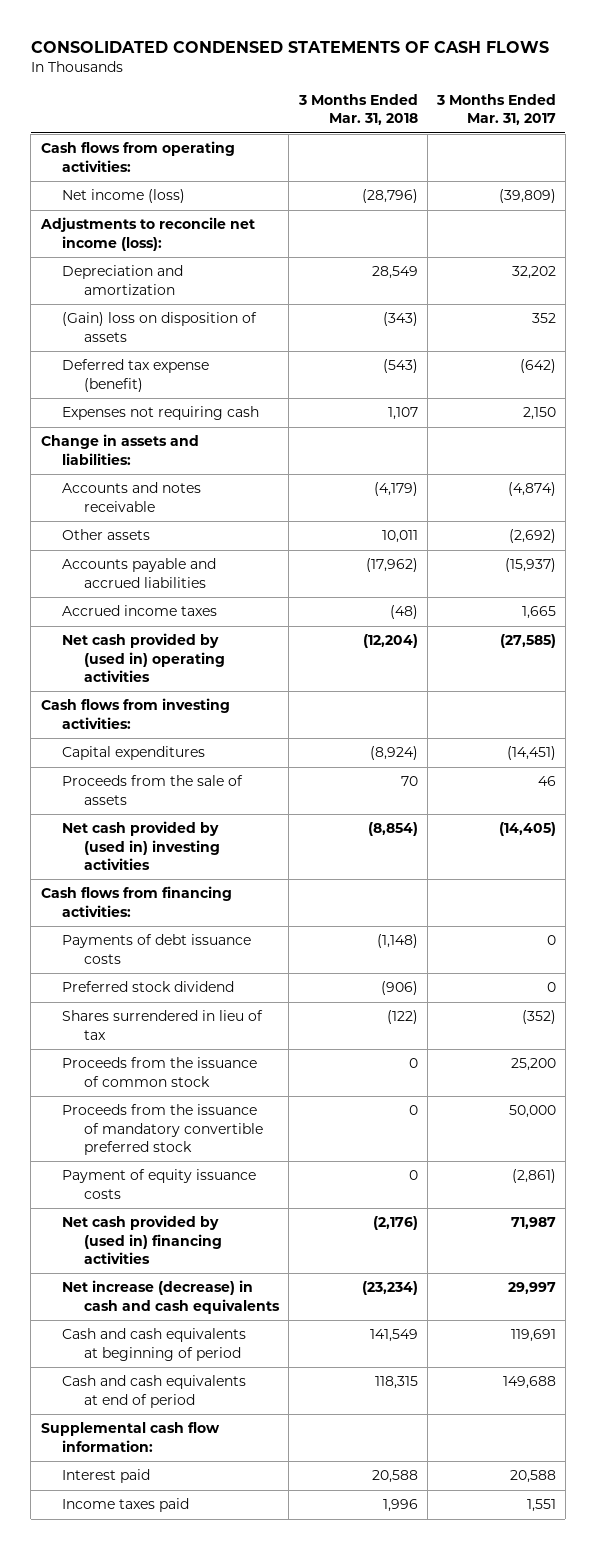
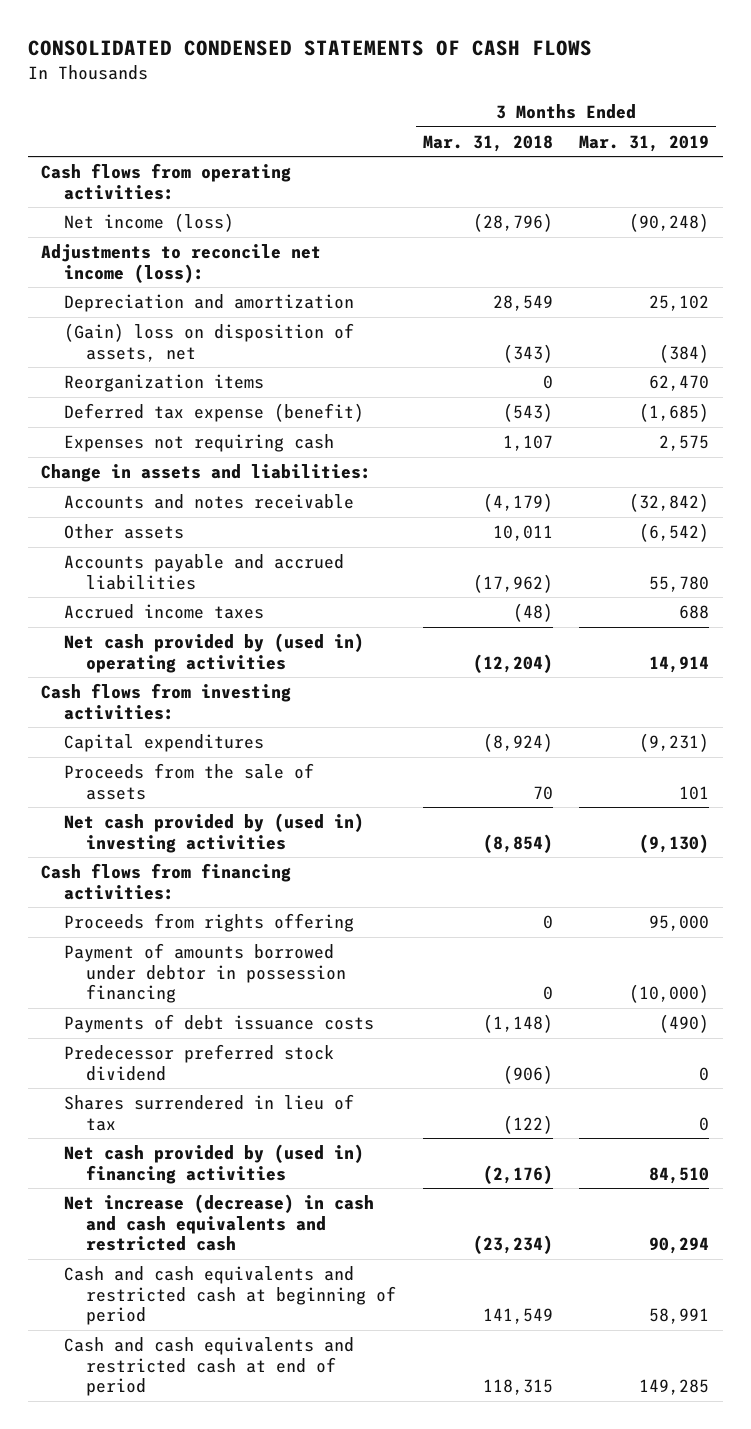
[435,94,556,126] 3 Months Ended Mar. 31, 2017 -> none
none -> [579,134,710,152] Mar. 31, 2019
[62,312,258,342] (Gain) loss on disposition of assets -> [63,322,354,362] (Gain) loss on disposition of assets, net
none -> [63,373,264,392] Reorganization items
none -> [63,912,354,932] Proceeds from rights offering
none -> [63,942,346,1004] Payment of amounts borrowed under debtor in possession financing
[62,981,235,993] Preferred stock dividend -> [63,1043,334,1081] Predecessor preferred stock dividend
[62,1057,258,1087] Proceeds from the issuance of common stock -> none
[62,1104,264,1155] Proceeds from the issuance of mandatory convertible preferred stock -> none
[62,1169,257,1199] Payment of equity issuance costs -> none
[40,1422,220,1452] Supplemental cash flow information: -> none
[62,1469,151,1484] Interest paid -> none
[62,1498,190,1513] Income taxes paid -> none
[62,1280,281,1314] Net increase (decrease) in cash and cash equivalents -> [63,1193,374,1252] Net increase (decrease) in cash and cash equivalents and restricted cash
[62,1328,247,1361] Cash and cash equivalents at beginning of period -> [63,1265,396,1326] Cash and cash equivalents and restricted cash at beginning of period
[62,1375,247,1408] Cash and cash equivalents at end of period -> [63,1336,354,1397] Cash and cash equivalents and restricted cash at end of period

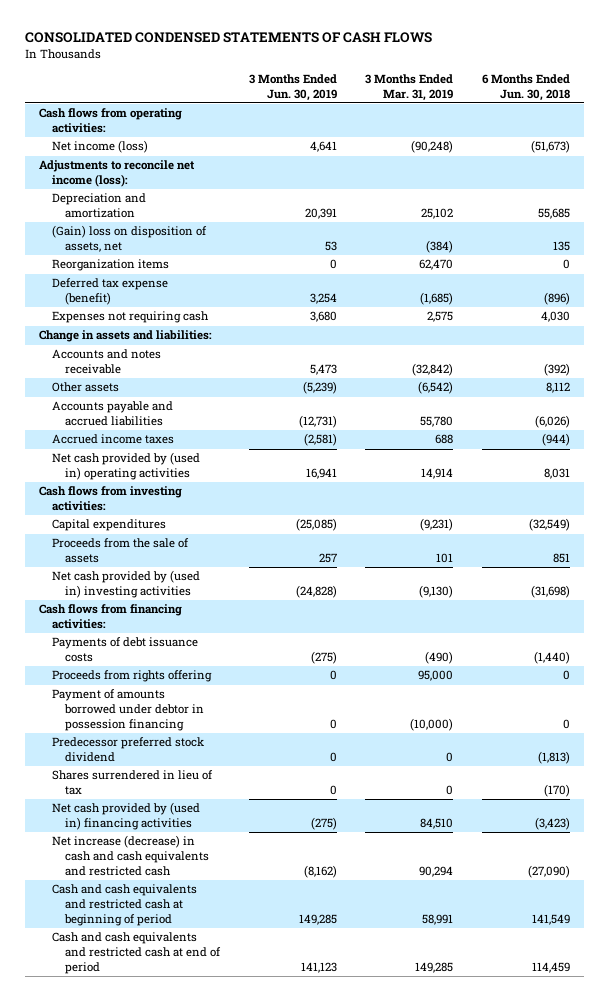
[422,134,553,152] Mar. 31, 2018 -> none
none -> [248,74,337,101] 3 Months Ended Jun. 30, 2019
none -> [481,74,570,101] 6 Months Ended Jun. 30, 2018
[63,1013,374,1033] Payments of debt issuance costs -> [52,637,199,663] Payments of debt issuance costs

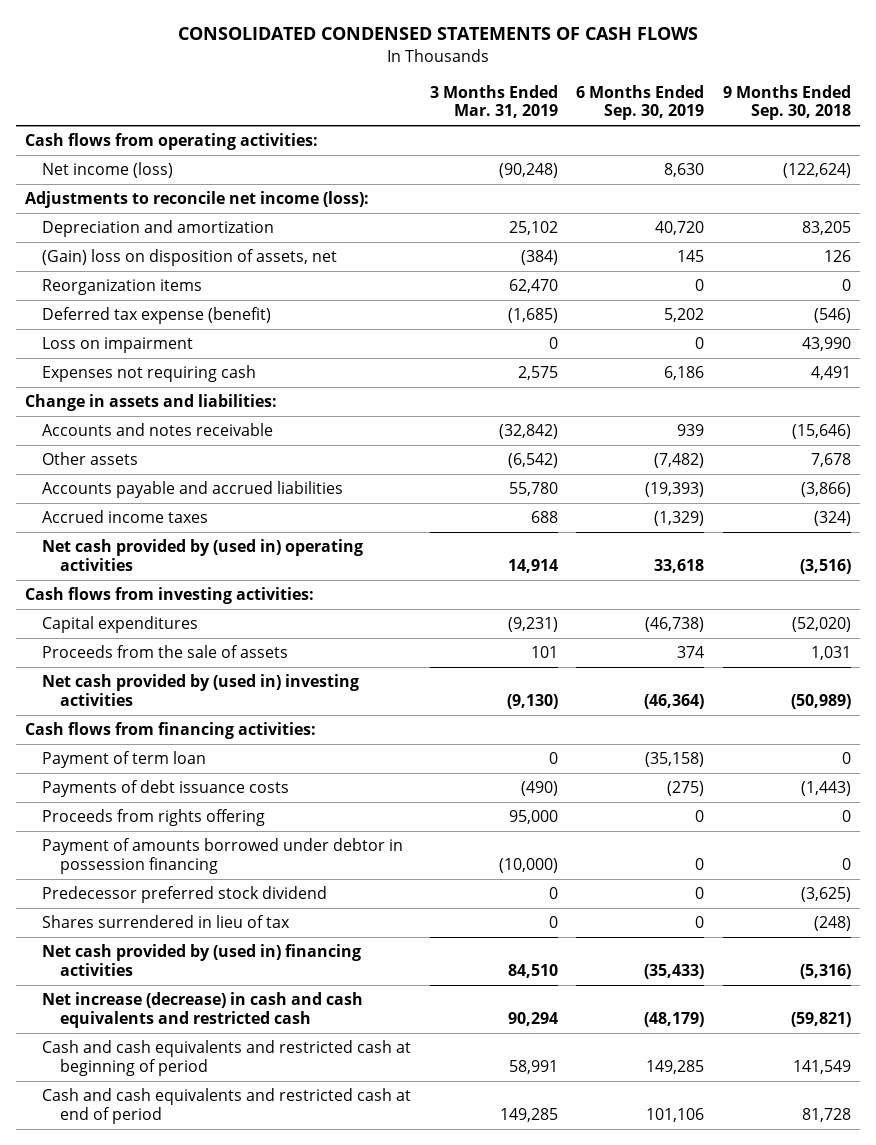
[248,74,337,101] 3 Months Ended Jun. 30, 2019 -> none
[481,74,570,101] 6 Months Ended Jun. 30, 2018 -> none
none -> [576,84,705,121] 6 Months Ended Sep. 30, 2019
none -> [722,84,851,121] 9 Months Ended Sep. 30, 2018
none -> [42,337,194,354] Loss on impairment
none -> [42,751,207,769] Payment of term loan

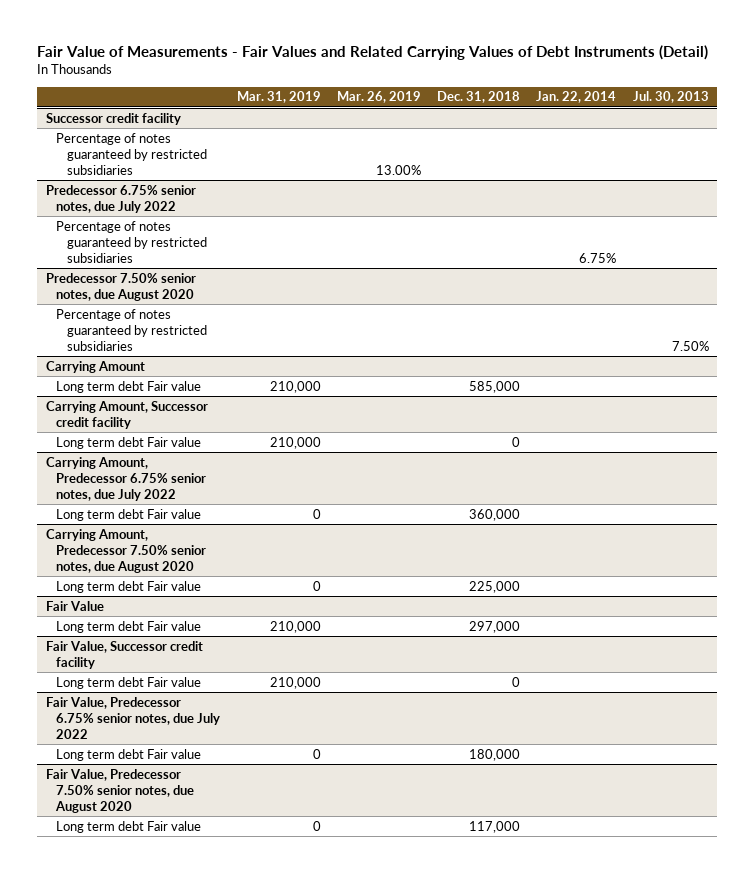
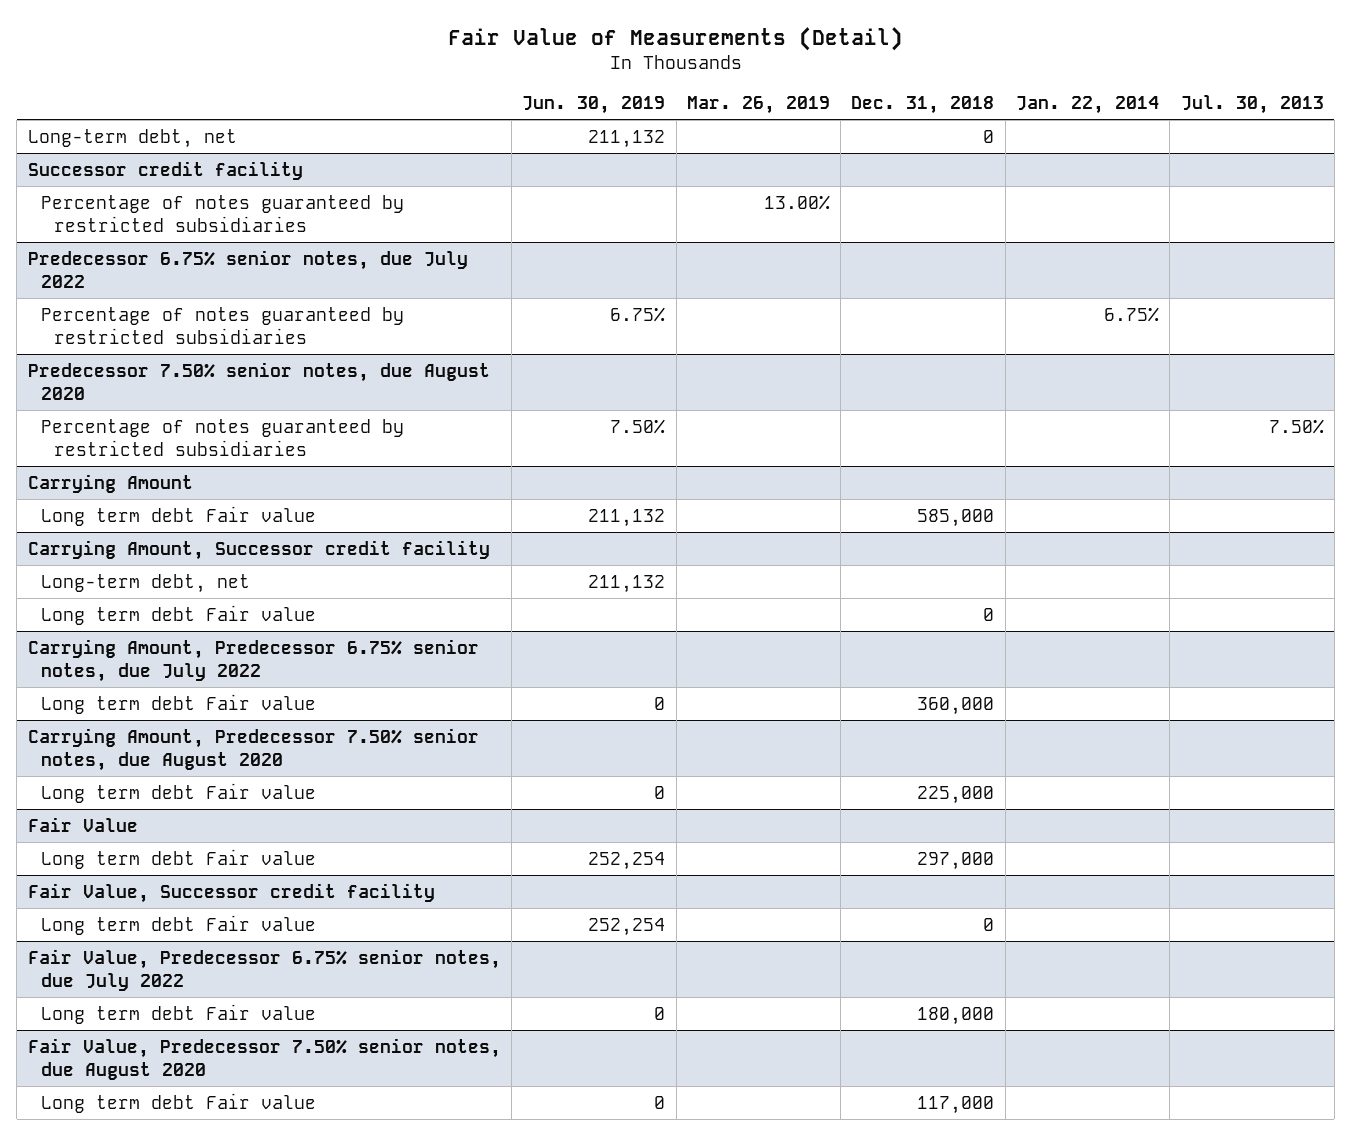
[37,45,709,61] Fair Value of Measurements - Fair Values and Related Carrying Values of Debt Instruments (Detail) -> [447,26,903,51] Fair Value of Measurements (Detail)
[236,91,321,104] Mar. 31, 2019 -> none
none -> [522,95,666,114] Jun. 30, 2019
none -> [27,128,237,148] Long-term debt, net
none -> [40,573,250,593] Long-term debt, net

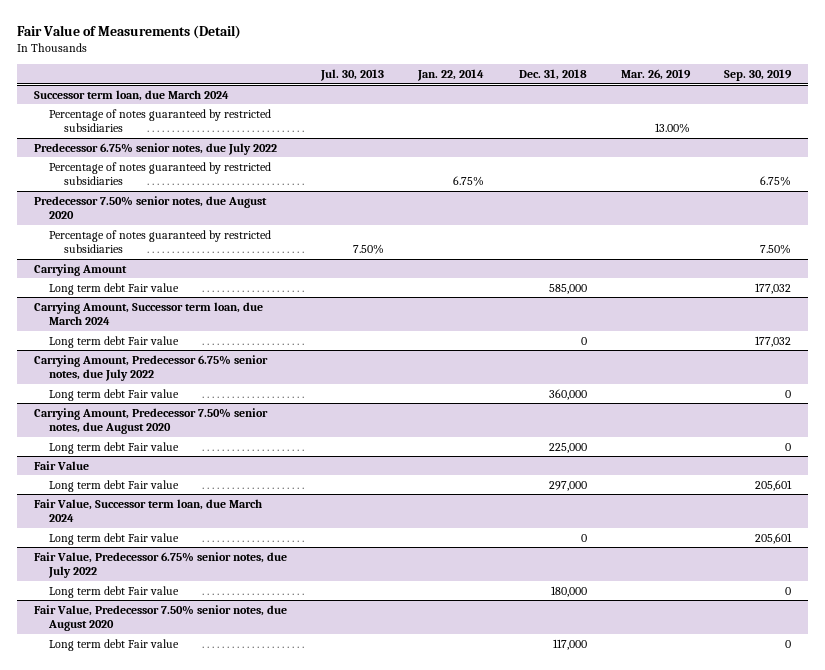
[522,95,666,114] Jun. 30, 2019 -> none
none -> [724,69,793,82] Sep. 30, 2019
[27,128,237,148] Long-term debt, net -> none
[27,160,303,180] Successor credit facility -> [33,89,229,101] Successor term loan, due March 2024
[27,539,490,560] Carrying Amount, Successor credit facility -> none
[40,573,250,593] Long-term debt, net -> none
none -> [33,301,263,326] Carrying Amount, Successor term loan, due March 2024
[27,882,435,903] Fair Value, Successor credit facility -> none
none -> [33,498,262,523] Fair Value, Successor term loan, due March 2024

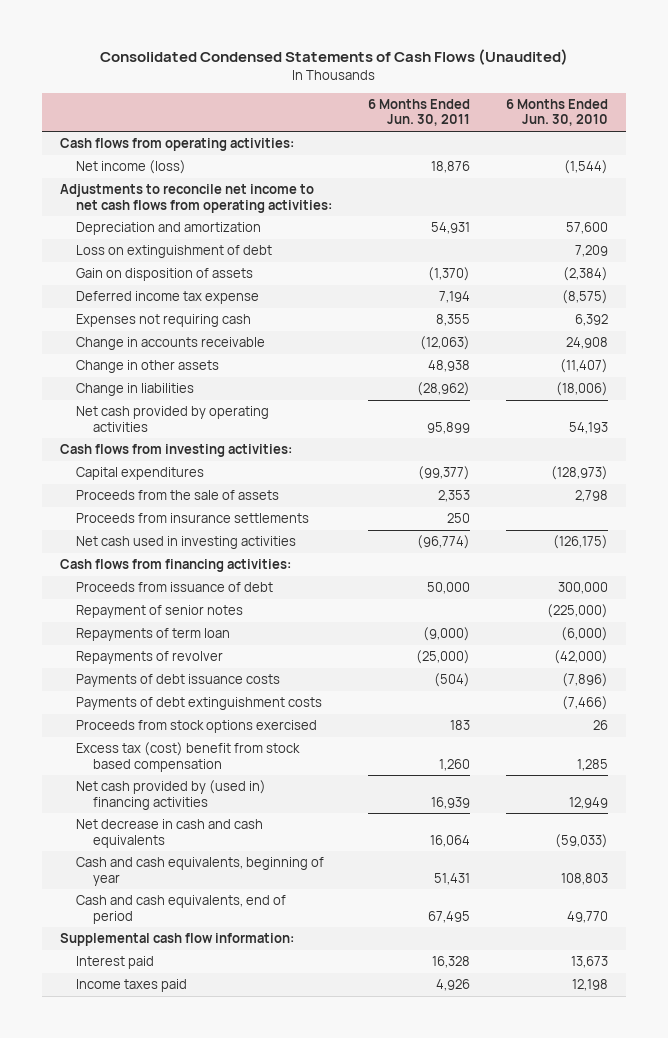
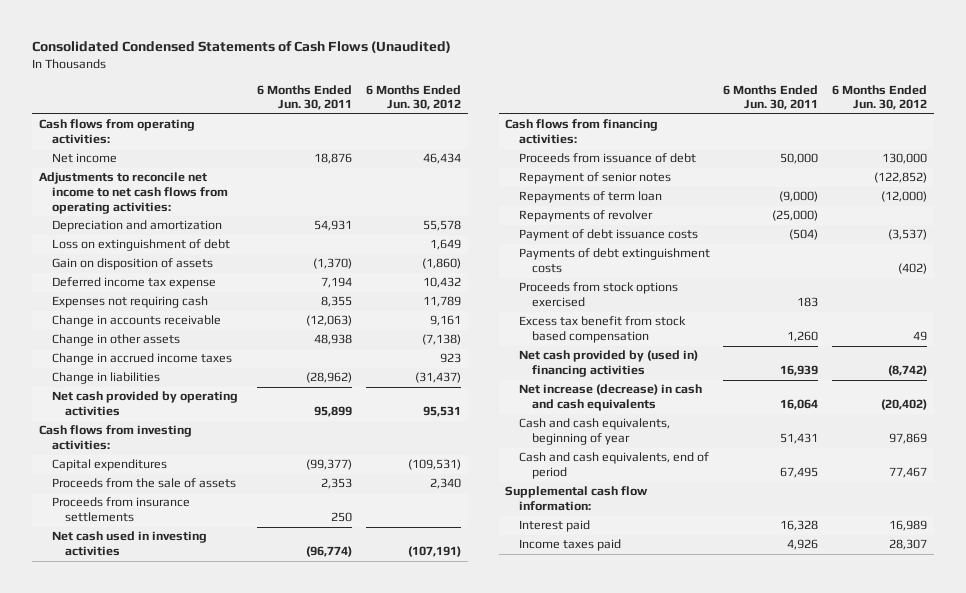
[506,99,609,127] 6 Months Ended Jun. 30, 2010 -> none
none -> [365,84,461,111] 6 Months Ended Jun. 30, 2012
[76,160,187,175] Net income (loss) -> [52,153,118,164] Net income
none -> [52,353,233,366] Change in accrued income taxes
[76,674,281,688] Payments of debt issuance costs -> [518,229,698,242] Payment of debt issuance costs
[76,742,301,772] Excess tax (cost) benefit from stock based compensation -> [518,316,686,344] Excess tax benefit from stock based compensation
[76,819,264,848] Net decrease in cash and cash equivalents -> [518,384,702,412] Net increase (decrease) in cash and cash equivalents

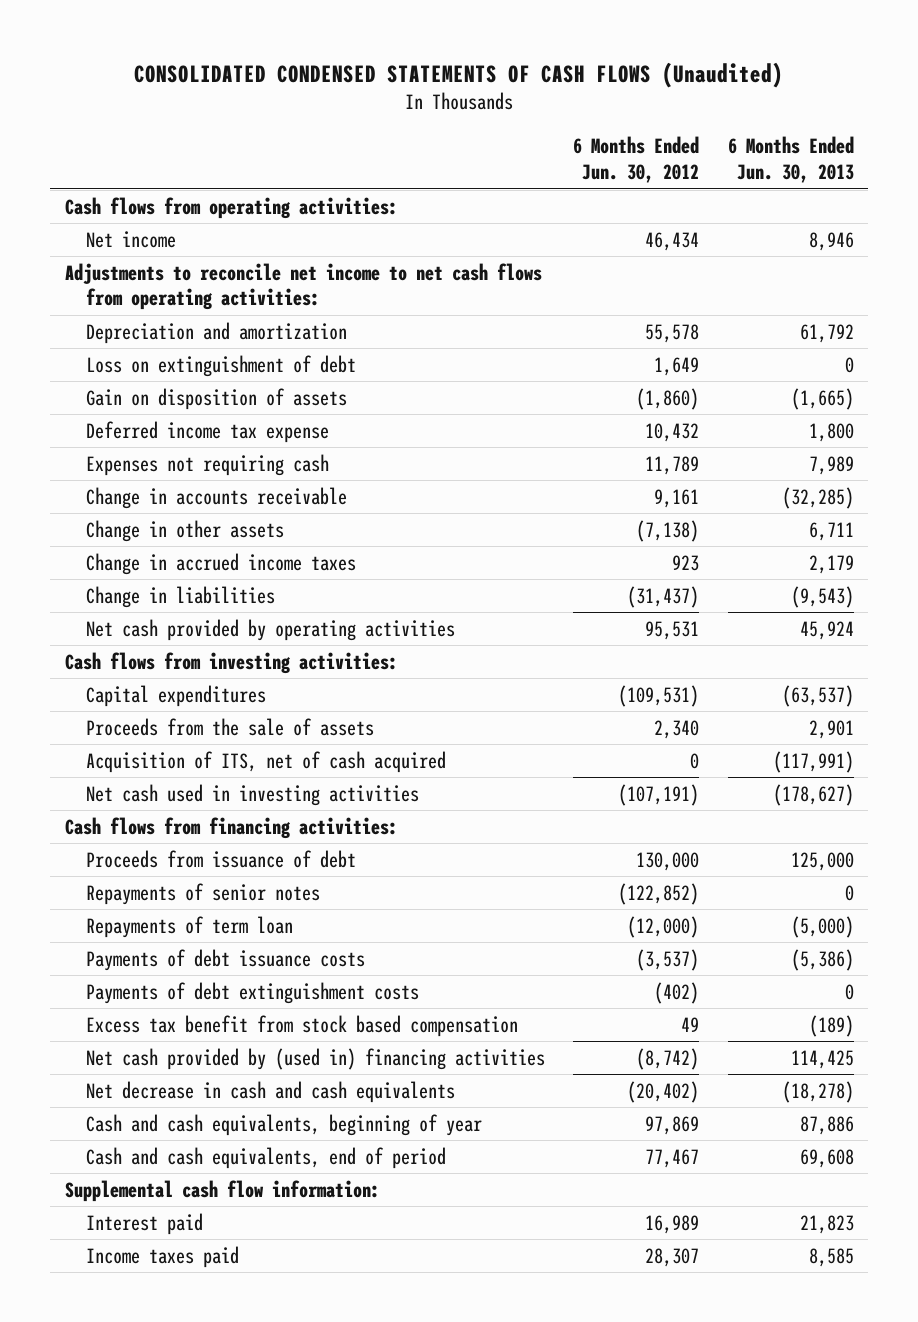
[32,41,452,54] Consolidated Condensed Statements of Cash Flows (Unaudited) -> [134,61,784,88] CONSOLIDATED CONDENSED STATEMENTS OF CASH FLOWS (Unaudited)
[256,84,352,111] 6 Months Ended Jun. 30, 2011 -> none
none -> [727,136,854,183] 6 Months Ended Jun. 30, 2013
[52,497,191,523] Proceeds from insurance settlements -> none
none -> [85,750,446,773] Acquisition of ITS, net of cash acquired
[518,172,671,185] Repayment of senior notes -> [85,882,320,905] Repayments of senior notes
[518,210,653,223] Repayments of revolver -> none
[518,229,698,242] Payment of debt issuance costs -> [85,948,365,971] Payments of debt issuance costs
[518,282,678,308] Proceeds from stock options exercised -> none
[518,384,702,412] Net increase (decrease) in cash and cash equivalents -> [85,1080,455,1103] Net decrease in cash and cash equivalents

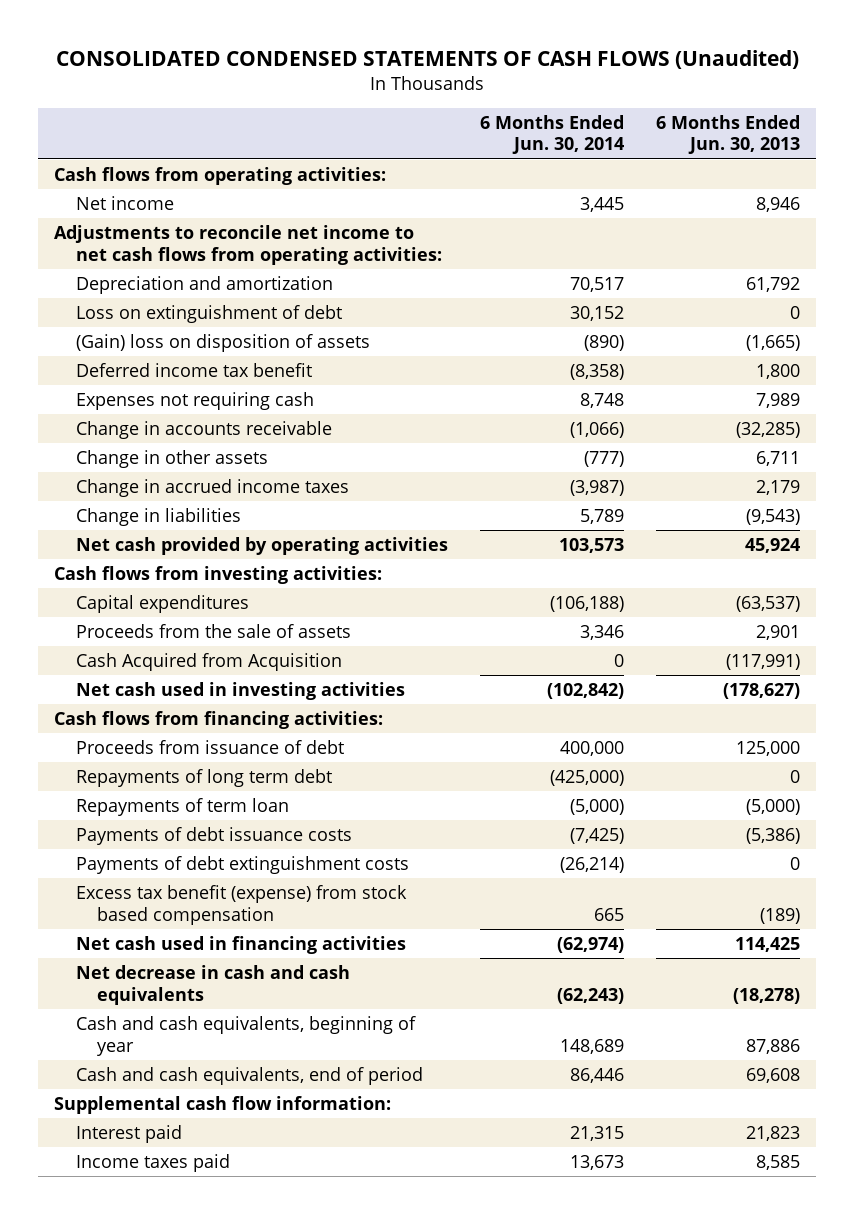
[573,136,700,183] 6 Months Ended Jun. 30, 2012 -> none
none -> [479,114,624,155] 6 Months Ended Jun. 30, 2014
[85,387,347,410] Gain on disposition of assets -> [75,333,370,352] (Gain) loss on disposition of assets
[85,420,329,443] Deferred income tax expense -> [75,362,312,377] Deferred income tax benefit
[85,750,446,773] Acquisition of ITS, net of cash acquired -> [75,652,342,671] Cash Acquired from Acquisition
[85,882,320,905] Repayments of senior notes -> none
none -> [75,768,332,787] Repayments of long term debt
[85,1014,518,1037] Excess tax benefit from stock based compensation -> [75,884,407,925] Excess tax benefit (expense) from stock based compensation
[85,1047,545,1070] Net cash provided by (used in) financing activities -> [75,935,406,954] Net cash used in financing activities

